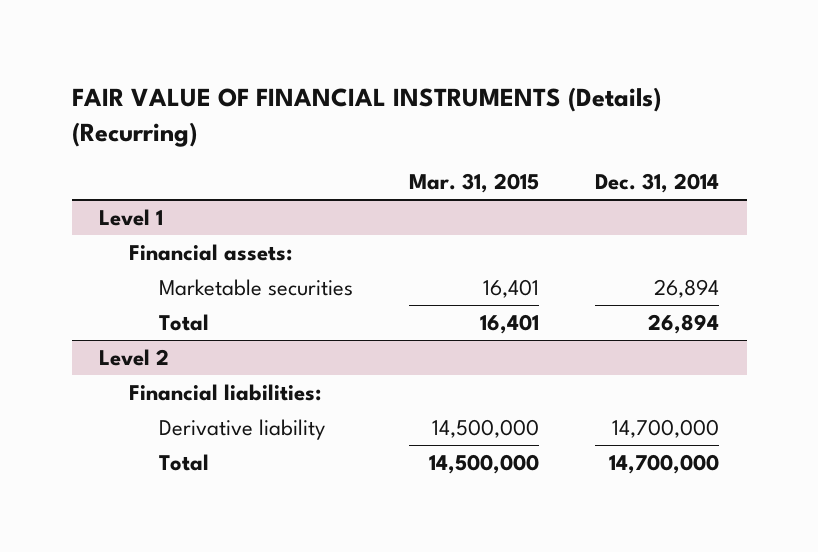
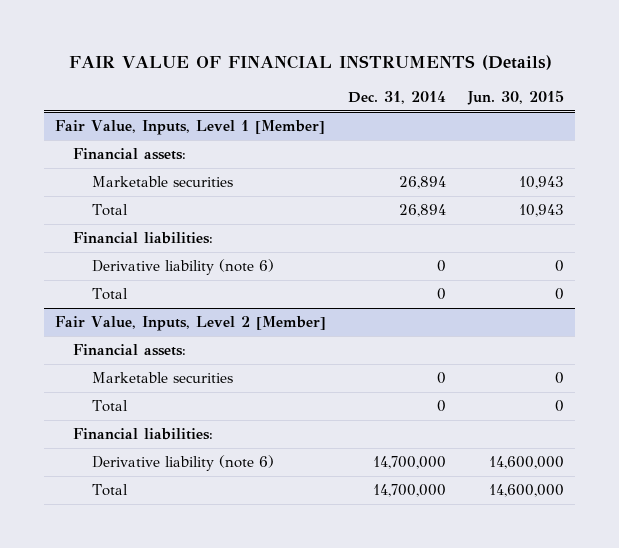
[71,87,661,148] FAIR VALUE OF FINANCIAL INSTRUMENTS (Details) (Recurring) -> [68,54,552,70] FAIR VALUE OF FINANCIAL INSTRUMENTS (Details)
[408,172,539,193] Mar. 31, 2015 -> none
none -> [466,89,564,105] Jun. 30, 2015
[99,209,164,227] Level 1 -> none
none -> [55,120,326,136] Fair Value, Inputs, Level 1 [Member]
[99,349,170,367] Level 2 -> none
[159,419,326,441] Derivative liability -> [91,259,274,276] Derivative liability (note 6)
[611,419,719,439] 14,700,000 -> [437,260,447,273] 0
none -> [91,288,128,301] Total
none -> [55,316,327,332] Fair Value, Inputs, Level 2 [Member]
none -> [73,344,187,357] Financial assets:
none -> [91,372,233,384] Marketable securities
none -> [91,400,128,413] Total
none -> [73,428,214,441] Financial liabilities:
none -> [91,455,274,472] Derivative liability (note 6)

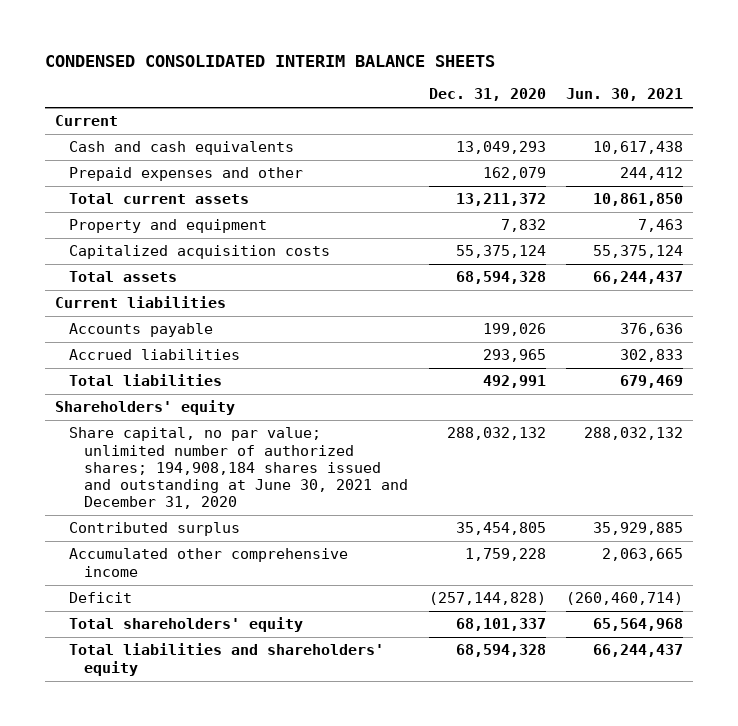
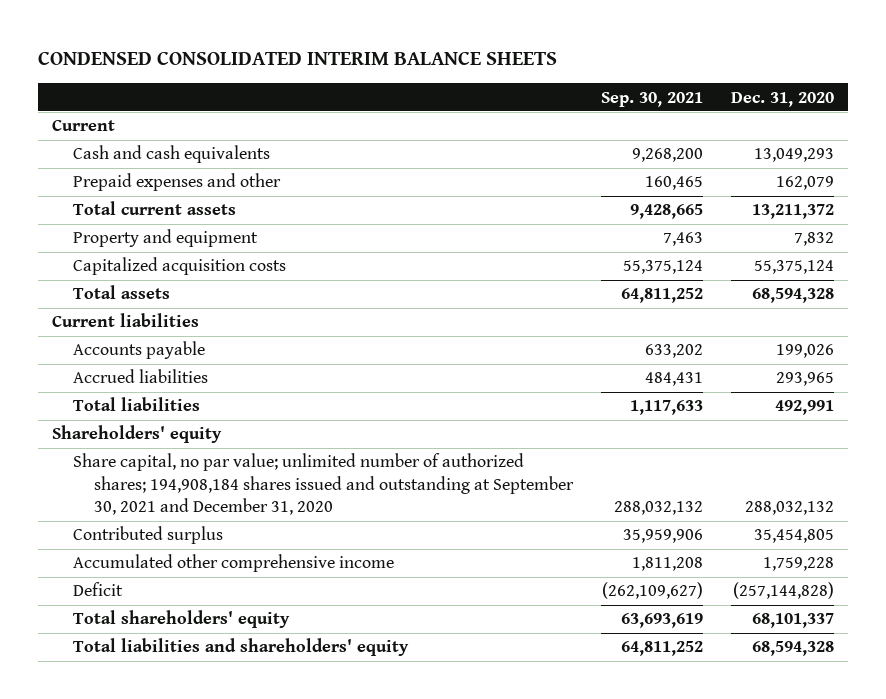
[565,88,683,102] Jun. 30, 2021 -> none
none -> [601,91,704,107] Sep. 30, 2021
[69,427,409,510] Share capital, no par value; unlimited number of authorized shares; 194,908,184 shares issued and outstanding at June 30, 2021 and December 31, 2020 -> [72,453,574,516] Share capital, no par value; unlimited number of authorized shares; 194,908,184 shares issued and outstanding at September 30, 2021 and December 31, 2020

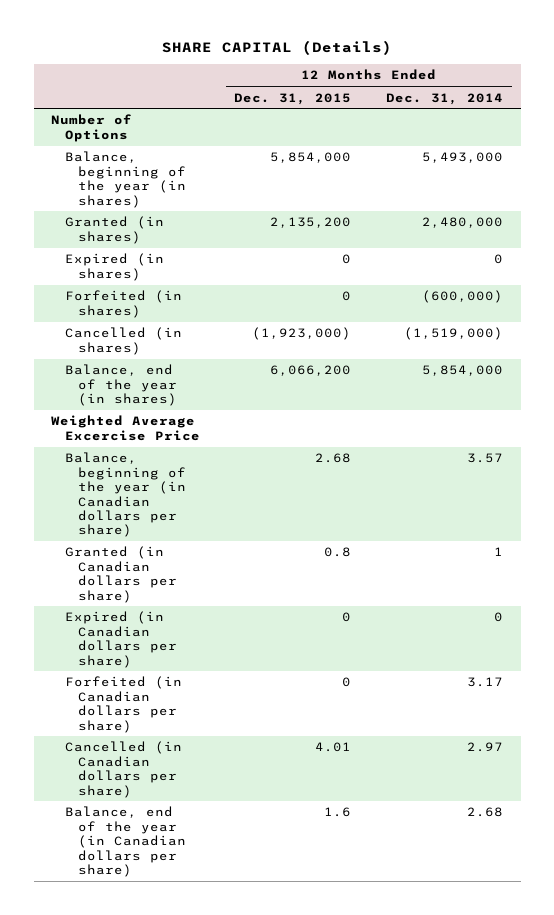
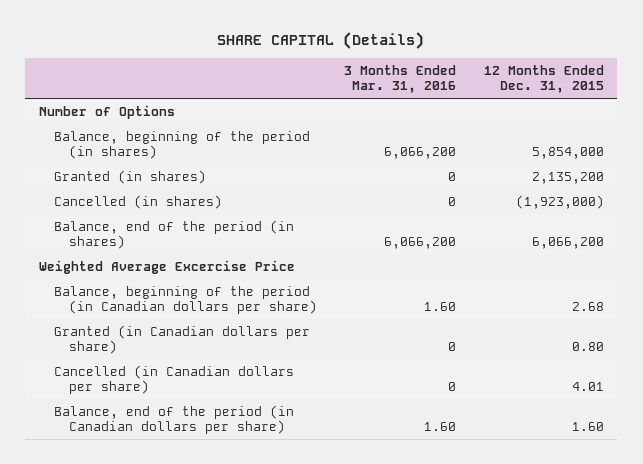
[386,92,504,105] Dec. 31, 2014 -> none
none -> [344,65,457,94] 3 Months Ended Mar. 31, 2016
[64,151,187,208] Balance, beginning of the year (in shares) -> [53,130,310,160] Balance, beginning of the period (in shares)
[64,253,164,281] Expired (in shares) -> none
[64,290,182,318] Forfeited (in shares) -> none
[64,364,178,407] Balance, end of the year (in shares) -> [53,219,294,250] Balance, end of the period (in shares)
[64,611,178,668] Expired (in Canadian dollars per share) -> none
[64,676,182,733] Forfeited (in Canadian dollars per share) -> none
[64,452,187,538] Balance, beginning of the year (in Canadian dollars per share) -> [53,285,317,315] Balance, beginning of the period (in Canadian dollars per share)
[324,547,352,558] 0.8 -> [571,342,604,352] 0.80
[64,806,187,877] Balance, end of the year (in Canadian dollars per share) -> [53,404,294,435] Balance, end of the period (in Canadian dollars per share)
[324,807,352,818] 1.6 -> [571,422,604,432] 1.60

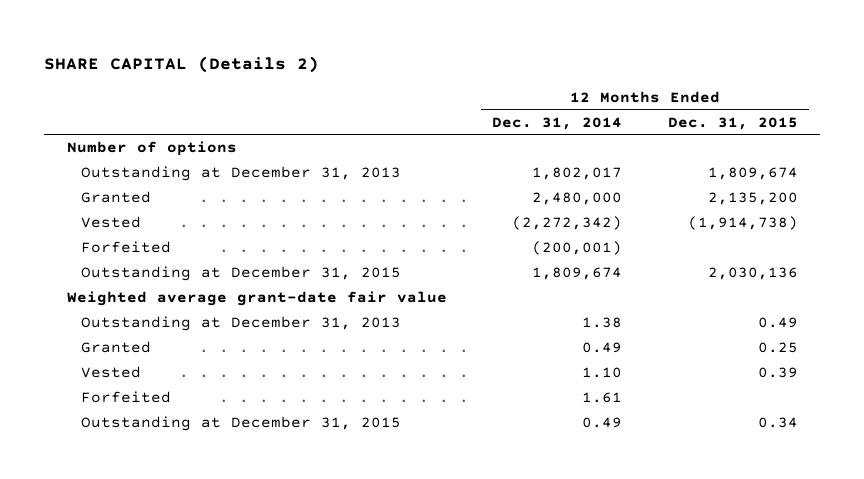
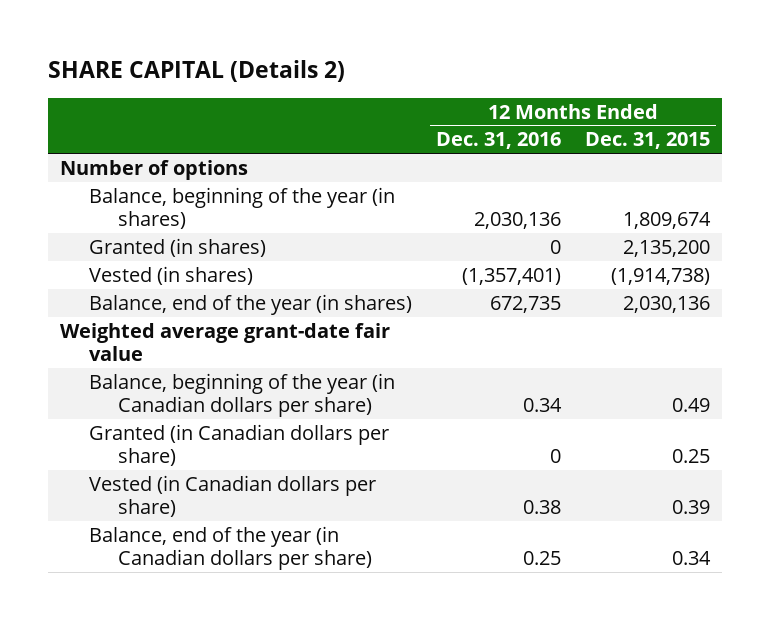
[492,116,623,130] Dec. 31, 2014 -> none
none -> [436,132,562,150] Dec. 31, 2016
[80,241,171,254] Forfeited -> none
[80,166,401,182] Outstanding at December 31, 2013 -> [88,186,395,229] Balance, beginning of the year (in shares)
[80,191,151,204] Granted -> [88,237,266,257] Granted (in shares)
[80,216,141,229] Vested -> [88,265,253,285] Vested (in shares)
[80,266,401,282] Outstanding at December 31, 2015 -> [88,293,412,315] Balance, end of the year (in shares)
[80,391,171,404] Forfeited -> none
[80,316,401,332] Outstanding at December 31, 2013 -> [88,372,395,417] Balance, beginning of the year (in Canadian dollars per share)
[80,341,151,354] Granted -> [88,423,389,466] Granted (in Canadian dollars per share)
[80,366,141,379] Vested -> [88,474,376,517] Vested (in Canadian dollars per share)
[80,416,401,432] Outstanding at December 31, 2015 -> [88,525,372,570] Balance, end of the year (in Canadian dollars per share)

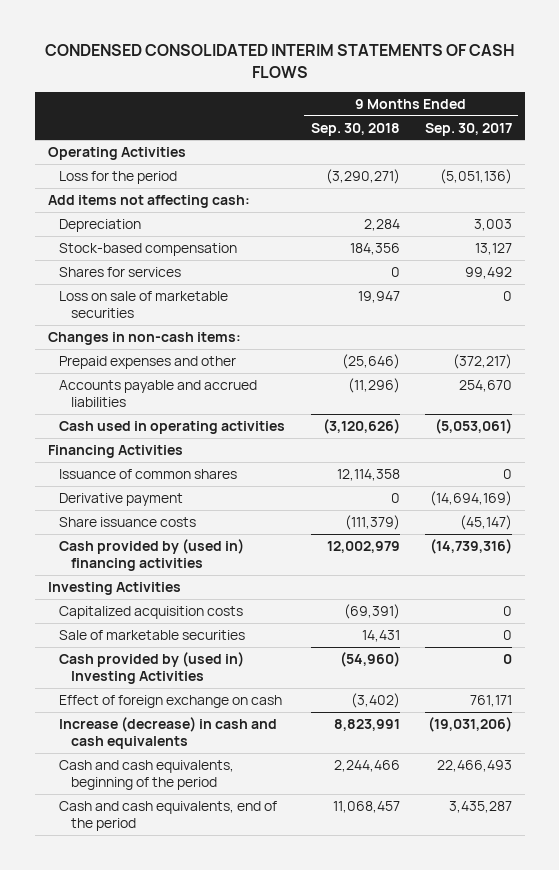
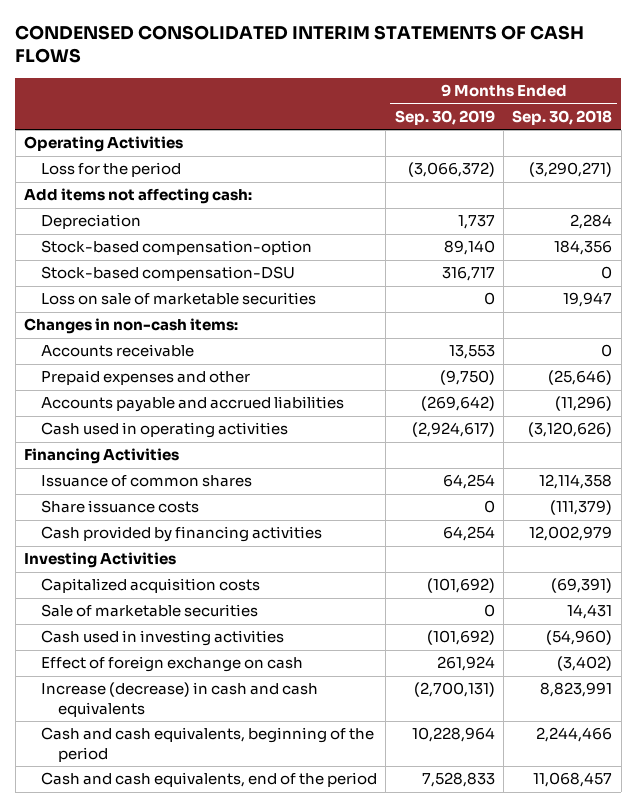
[424,122,512,136] Sep. 30, 2017 -> none
none -> [394,109,495,125] Sep. 30, 2019
[59,266,182,277] Shares for services -> none
[59,242,238,256] Stock-based compensation -> [41,240,313,256] Stock-based compensation-option
none -> [41,266,296,282] Stock-based compensation-DSU
none -> [41,344,195,358] Accounts receivable
[59,492,184,506] Derivative payment -> none
[59,538,245,571] Cash provided by (used in) financing activities -> [41,526,323,543] Cash provided by financing activities
[59,651,245,684] Cash provided by (used in) Investing Activities -> [41,630,285,647] Cash used in investing activities

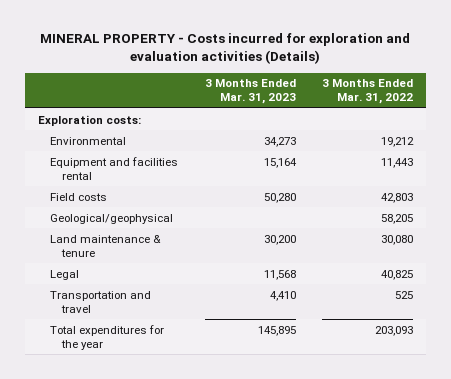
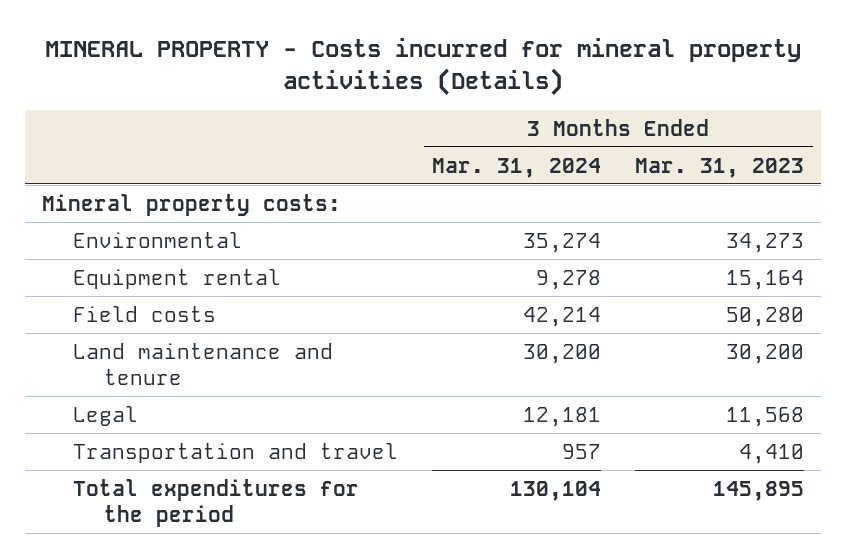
[40,32,411,65] MINERAL PROPERTY - Costs incurred for exploration and evaluation activities (Details) -> [44,37,801,97] MINERAL PROPERTY - Costs incurred for mineral property activities (Details)
[321,79,413,105] 3 Months Ended Mar. 31, 2022 -> none
none -> [432,157,602,178] Mar. 31, 2024
[38,114,142,126] Exploration costs: -> [41,193,341,216] Mineral property costs:
[50,156,179,180] Equipment and facilities rental -> [72,268,281,289] Equipment rental
[50,213,174,224] Geological/geophysical -> none
[50,234,162,257] Land maintenance & tenure -> [72,342,333,385] Land maintenance and tenure
[50,324,165,350] Total expenditures for the year -> [72,478,359,527] Total expenditures for the period

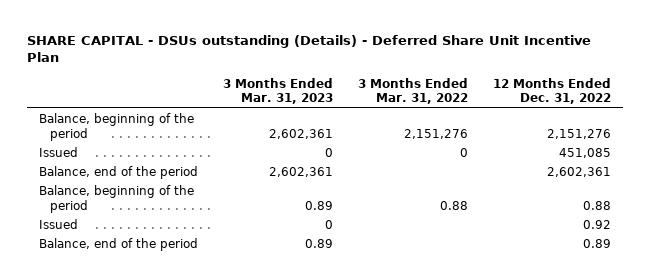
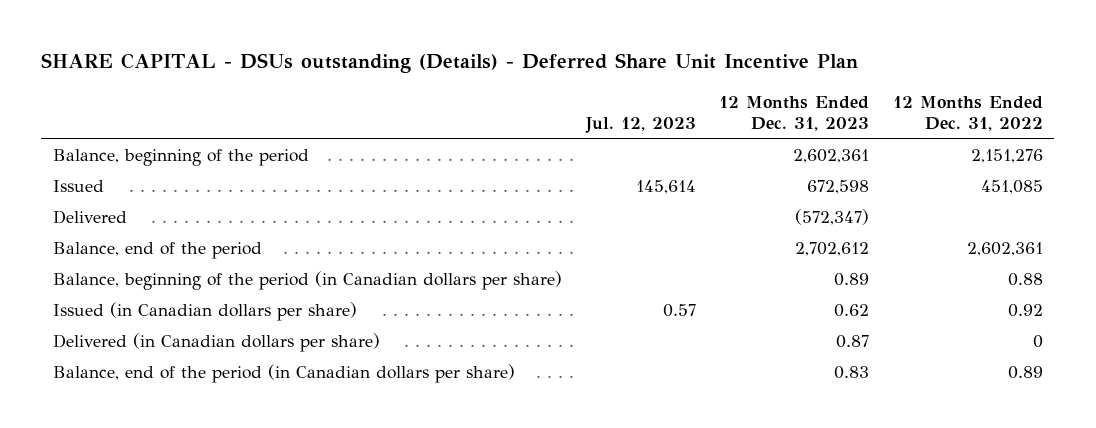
[223,77,334,105] 3 Months Ended Mar. 31, 2023 -> none
[358,77,469,105] 3 Months Ended Mar. 31, 2022 -> none
none -> [584,116,696,133] Jul. 12, 2023
none -> [719,95,870,131] 12 Months Ended Dec. 31, 2023
none -> [53,209,128,224] Delivered
[39,184,195,213] Balance, beginning of the period -> [53,270,563,290] Balance, beginning of the period (in Canadian dollars per share)
[39,218,79,229] Issued -> [53,301,358,321] Issued (in Canadian dollars per share)
none -> [53,332,381,352] Delivered (in Canadian dollars per share)
[39,237,199,251] Balance, end of the period -> [53,363,516,383] Balance, end of the period (in Canadian dollars per share)

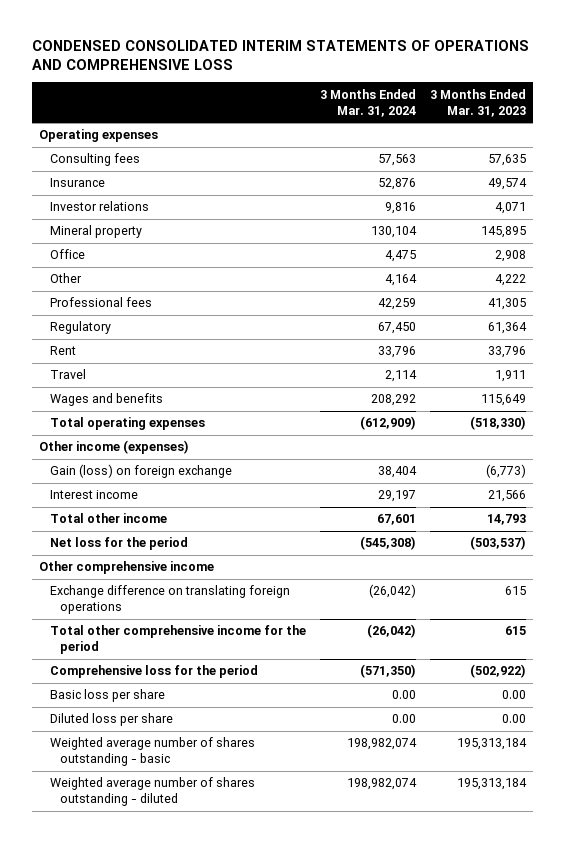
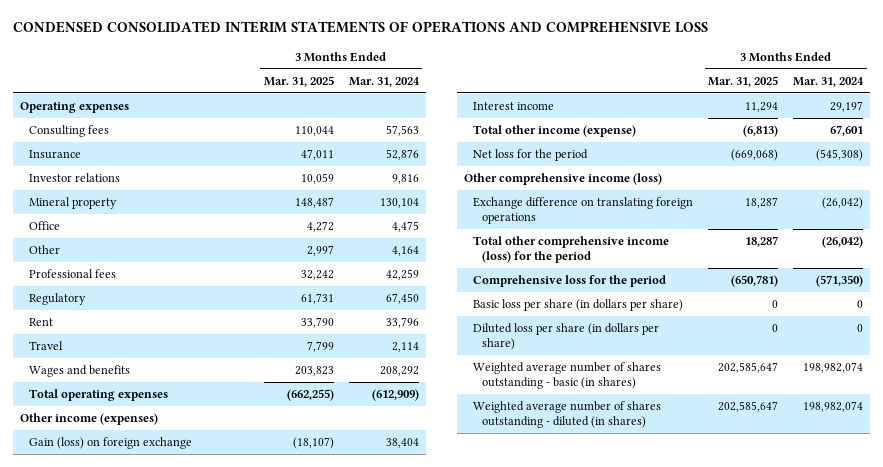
[430,88,527,117] 3 Months Ended Mar. 31, 2023 -> none
none -> [263,75,334,87] Mar. 31, 2025
[49,513,167,524] Total other income -> [473,125,637,138] Total other income (expense)
[38,561,214,575] Other comprehensive income -> [464,173,663,186] Other comprehensive income (loss)
[49,625,306,655] Total other comprehensive income for the period -> [473,236,670,264] Total other comprehensive income (loss) for the period
[49,689,165,703] Basic loss per share -> [473,299,684,312] Basic loss per share (in dollars per share)
[391,690,416,700] 0.00 -> [856,300,863,309] 0
[49,713,173,727] Diluted loss per share -> [473,323,660,351] Diluted loss per share (in dollars per share)
[391,714,416,724] 0.00 -> [856,324,863,333] 0
[49,737,255,767] Weighted average number of shares outstanding - basic -> [473,362,662,390] Weighted average number of shares outstanding - basic (in shares)
[49,777,255,807] Weighted average number of shares outstanding - diluted -> [473,401,662,429] Weighted average number of shares outstanding - diluted (in shares)

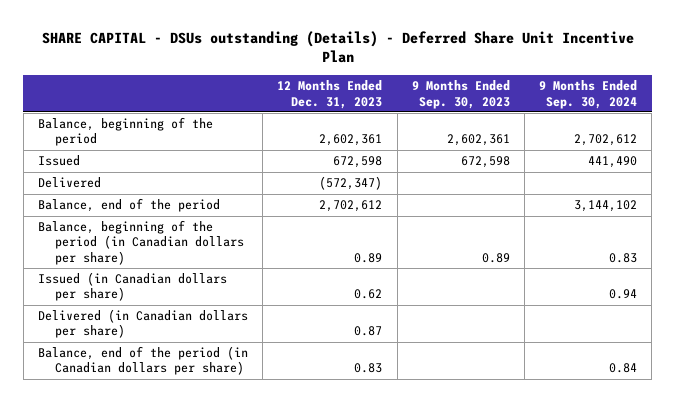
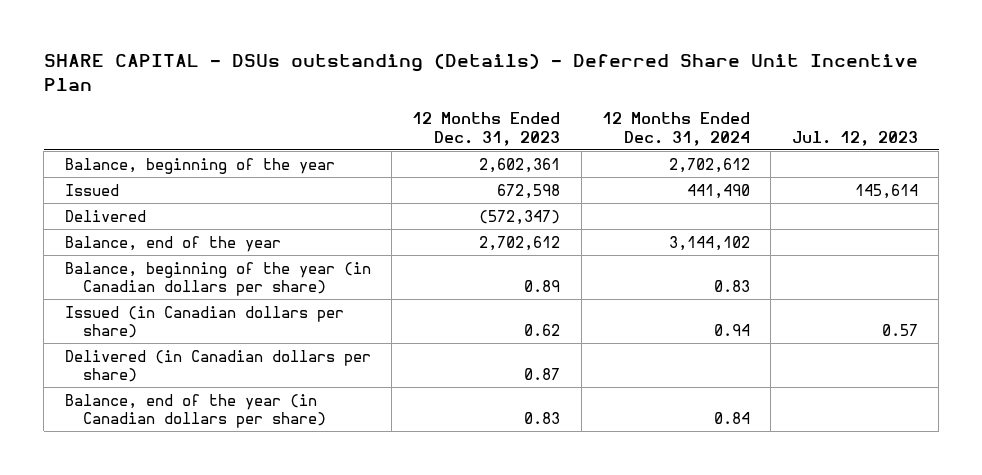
[411,80,510,109] 9 Months Ended Sep. 30, 2023 -> none
[538,80,637,109] 9 Months Ended Sep. 30, 2024 -> none
none -> [602,112,751,146] 12 Months Ended Dec. 31, 2024
none -> [791,130,918,146] Jul. 12, 2023
[38,117,214,147] Balance, beginning of the period -> [64,157,335,174] Balance, beginning of the year
[38,198,221,213] Balance, end of the period -> [64,235,281,252] Balance, end of the year
[38,220,244,265] Balance, beginning of the period (in Canadian dollars per share) -> [64,261,371,297] Balance, beginning of the year (in Canadian dollars per share)
[38,346,249,376] Balance, end of the period (in Canadian dollars per share) -> [64,393,327,429] Balance, end of the year (in Canadian dollars per share)

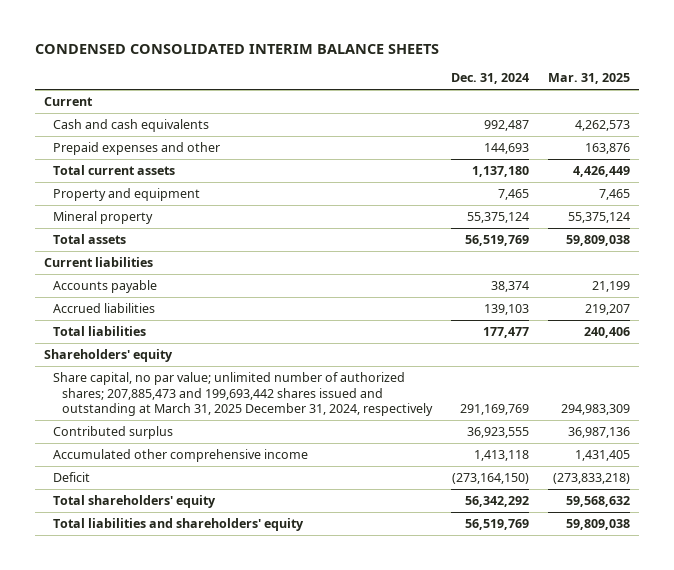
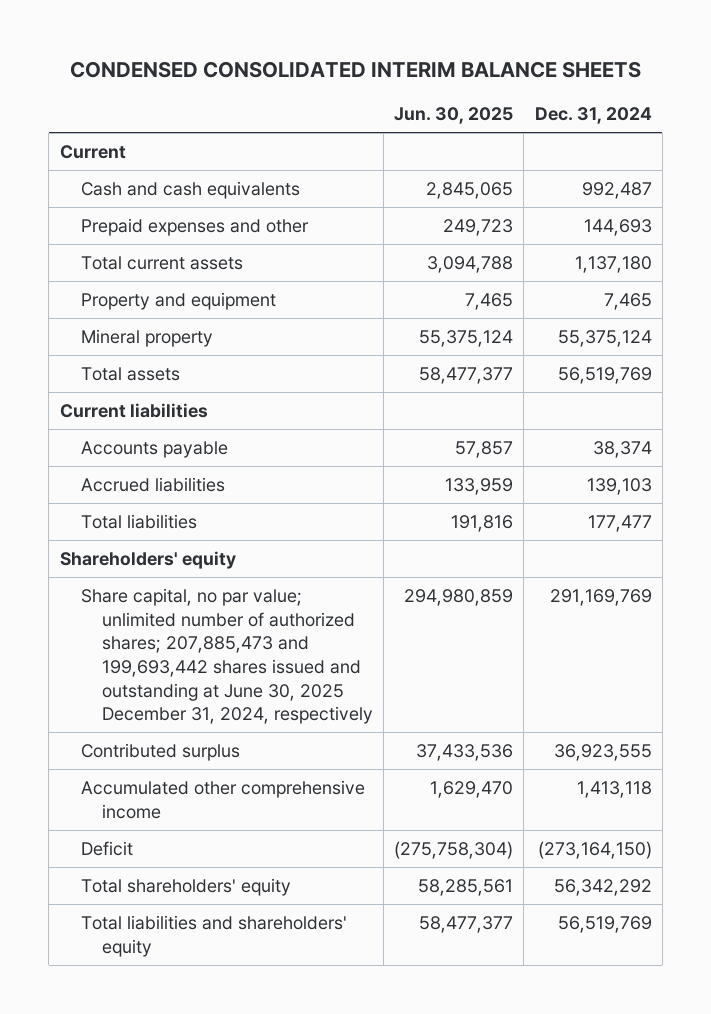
[547,73,630,85] Mar. 31, 2025 -> none
none -> [394,107,514,125] Jun. 30, 2025
[53,371,434,417] Share capital, no par value; unlimited number of authorized shares; 207,885,473 and 199,693,442 shares issued and outstanding at March 31, 2025 December 31, 2024, respectively -> [80,587,373,725] Share capital, no par value; unlimited number of authorized shares; 207,885,473 and 199,693,442 shares issued and outstanding at June 30, 2025 December 31, 2024, respectively

